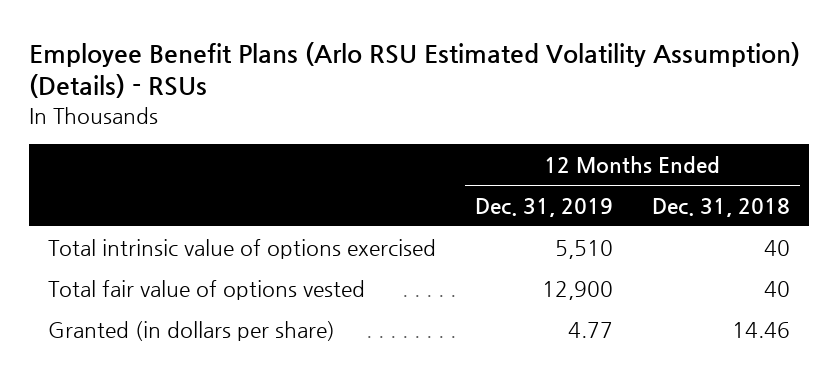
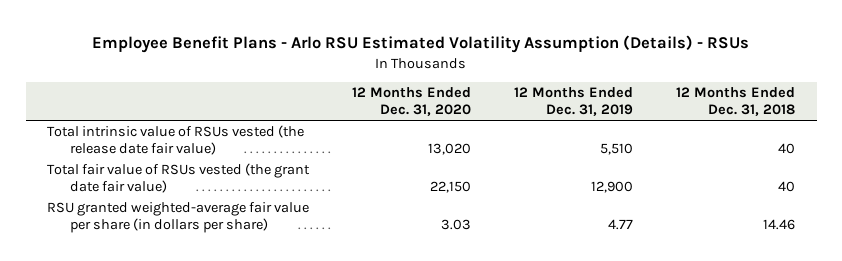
[28,41,800,99] Employee Benefit Plans (Arlo RSU Estimated Volatility Assumption) (Details) - RSUs -> [92,35,750,54] Employee Benefit Plans - Arlo RSU Estimated Volatility Assumption (Details) - RSUs
none -> [352,87,472,117] 12 Months Ended Dec. 31, 2020
[48,238,437,259] Total intrinsic value of options exercised -> [47,125,305,156] Total intrinsic value of RSUs vested (the release date fair value)
[48,279,366,300] Total fair value of options vested -> [47,163,311,194] Total fair value of RSUs vested (the grant date fair value)
[48,320,336,341] Granted (in dollars per share) -> [47,202,310,234] RSU granted weighted-average fair value per share (in dollars per share)

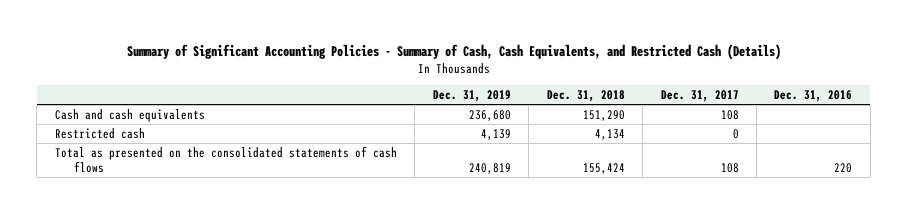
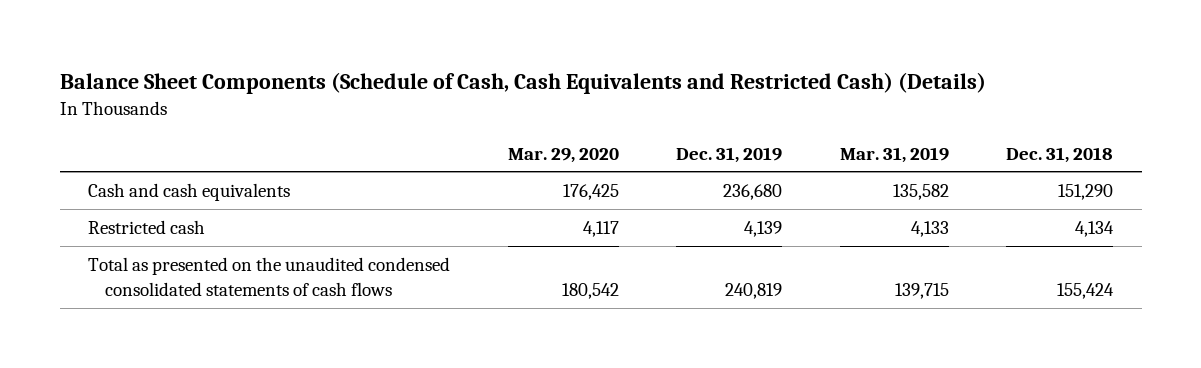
[126,44,781,61] Summary of Significant Accounting Policies - Summary of Cash, Cash Equivalents, and Restricted Cash (Details) -> [59,72,986,95] Balance Sheet Components (Schedule of Cash, Cash Equivalents and Restricted Cash) (Details)
[660,90,739,103] Dec. 31, 2017 -> none
[774,90,853,103] Dec. 31, 2016 -> none
none -> [507,147,619,163] Mar. 29, 2020
none -> [839,146,949,163] Mar. 31, 2019
[54,145,397,174] Total as presented on the consolidated statements of cash flows -> [88,256,451,296] Total as presented on the unaudited condensed consolidated statements of cash flows

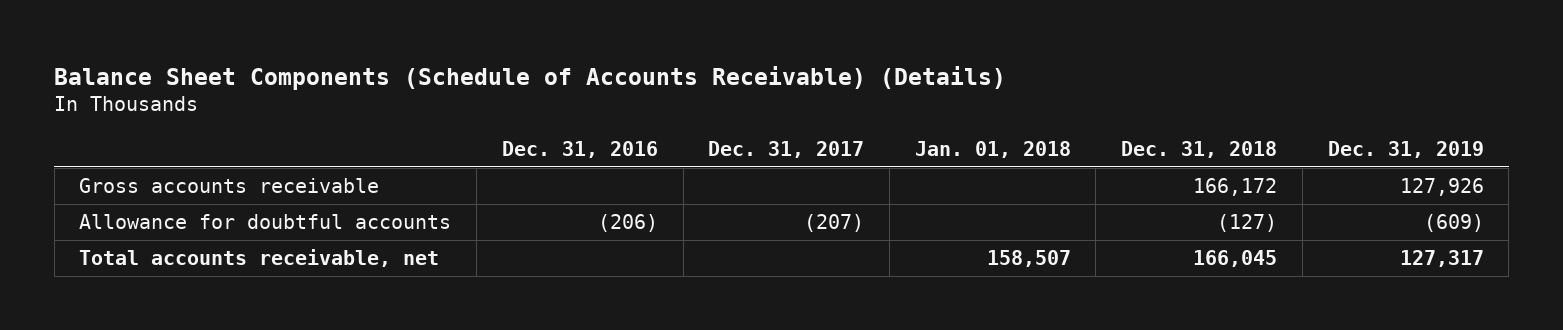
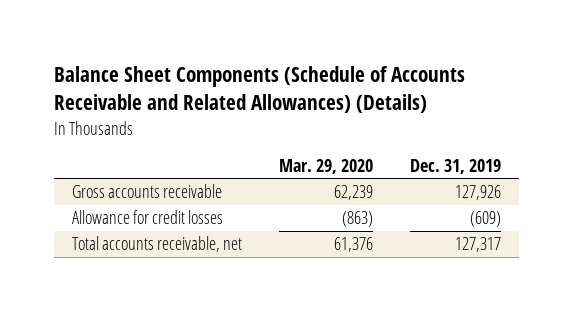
[54,65,1007,90] Balance Sheet Components (Schedule of Accounts Receivable) (Details) -> [54,66,466,114] Balance Sheet Components (Schedule of Accounts Receivable and Related Allowances) (Details)
[501,140,658,158] Dec. 31, 2016 -> none
[708,140,865,158] Dec. 31, 2017 -> none
[914,140,1071,158] Jan. 01, 2018 -> none
[1121,140,1278,158] Dec. 31, 2018 -> none
none -> [278,158,373,174] Mar. 29, 2020
[79,214,452,230] Allowance for doubtful accounts -> [72,210,224,225] Allowance for credit losses

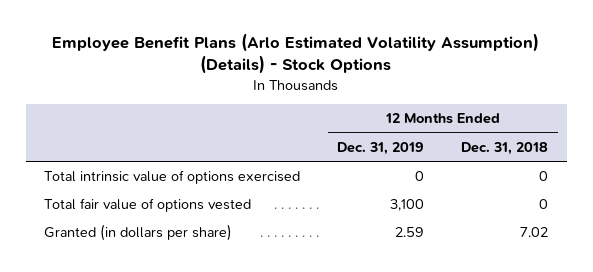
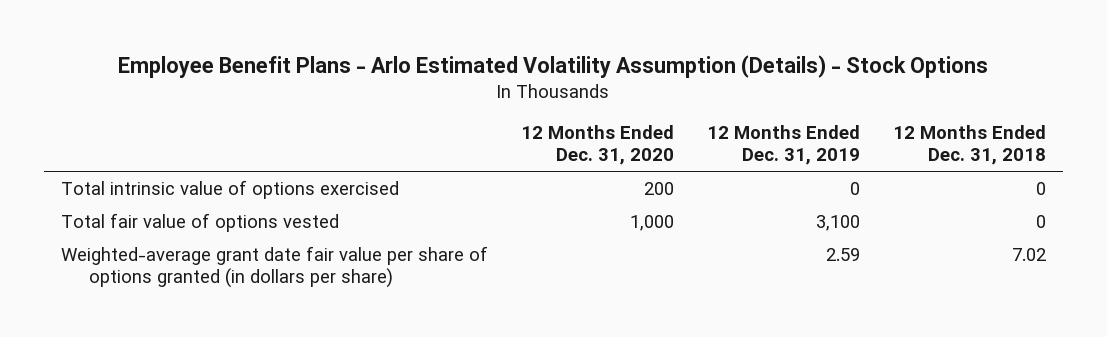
[52,33,540,75] Employee Benefit Plans (Arlo Estimated Volatility Assumption) (Details) - Stock Options -> [118,54,989,78] Employee Benefit Plans - Arlo Estimated Volatility Assumption (Details) - Stock Options
none -> [520,125,674,166] 12 Months Ended Dec. 31, 2020
[44,224,233,242] Granted (in dollars per share) -> [60,245,488,288] Weighted-average grant date fair value per share of options granted (in dollars per share)

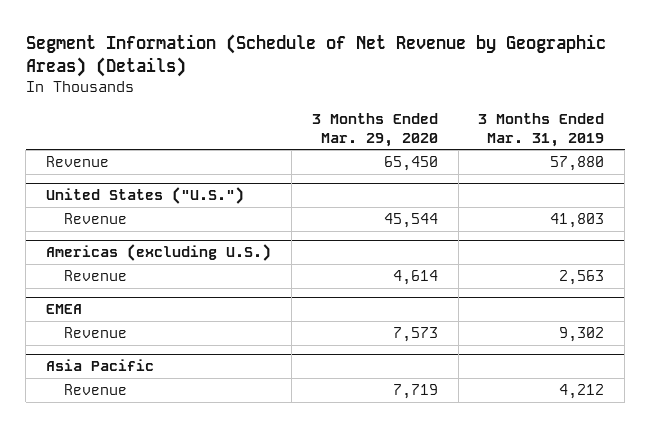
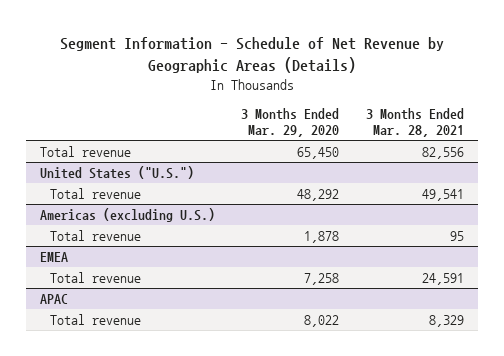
[25,33,606,78] Segment Information (Schedule of Net Revenue by Geographic Areas) (Details) -> [59,37,444,74] Segment Information - Schedule of Net Revenue by Geographic Areas (Details)
[478,113,605,147] 3 Months Ended Mar. 31, 2019 -> none
none -> [366,108,465,138] 3 Months Ended Mar. 28, 2021
[46,156,110,168] Revenue -> [39,145,131,157] Total revenue
[63,213,127,225] Revenue -> [49,187,141,199] Total revenue
[383,213,438,229] 45,544 -> [297,188,340,201] 48,292
[63,270,127,282] Revenue -> [49,229,141,241] Total revenue
[392,270,438,286] 4,614 -> [304,230,340,243] 1,878
[63,327,127,339] Revenue -> [49,271,141,283] Total revenue
[392,327,438,343] 7,573 -> [304,272,340,285] 7,258
[46,359,155,372] Asia Pacific -> [39,293,68,304] APAC
[63,384,127,396] Revenue -> [49,313,141,325] Total revenue
[392,384,438,400] 7,719 -> [304,314,340,327] 8,022

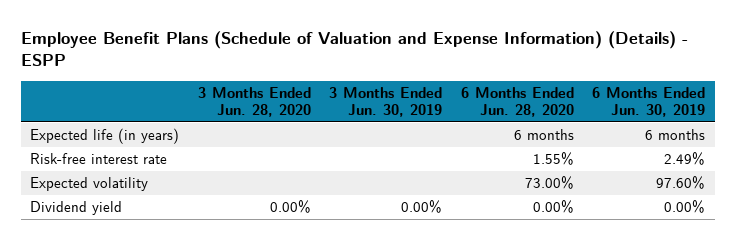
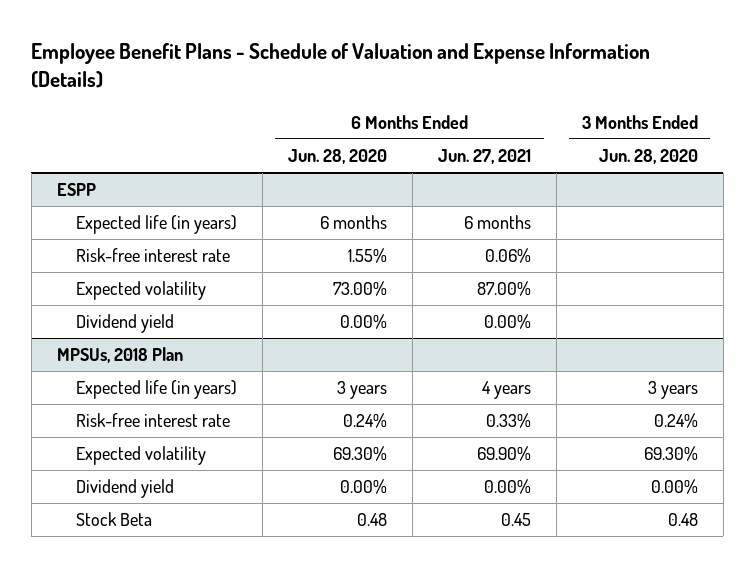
[21,30,689,67] Employee Benefit Plans (Schedule of Valuation and Expense Information) (Details) - ESPP -> [31,43,651,89] Employee Benefit Plans - Schedule of Valuation and Expense Information (Details)
[329,86,443,117] 3 Months Ended Jun. 30, 2019 -> none
[592,86,706,117] 6 Months Ended Jun. 30, 2019 -> none
none -> [437,149,531,165] Jun. 27, 2021
none -> [56,183,96,197] ESPP
none -> [76,314,175,334] Dividend yield
none -> [56,347,183,364] MPSUs, 2018 Plan
none -> [76,380,238,400] Expected life (in years)
none -> [76,413,231,428] Risk-free interest rate
none -> [76,446,207,466] Expected volatility
none -> [76,512,153,527] Stock Beta

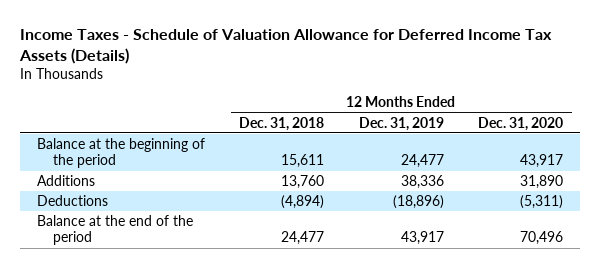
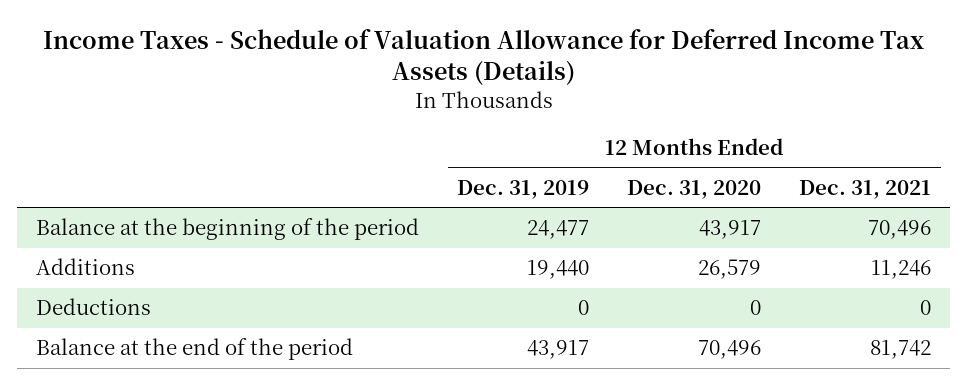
[239,116,325,131] Dec. 31, 2018 -> none
none -> [799,179,932,199] Dec. 31, 2021
[400,174,444,189] 38,336 -> [527,260,590,280] 19,440
[520,174,564,189] 31,890 -> [698,259,762,280] 26,579
[392,194,444,209] (18,896) -> [578,300,590,316] 0
[520,194,564,209] (5,311) -> [750,300,762,316] 0

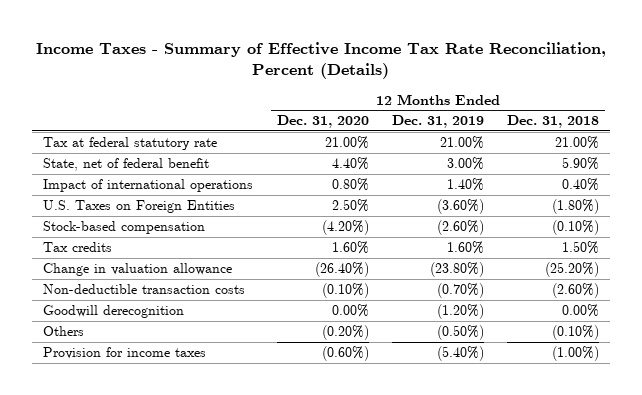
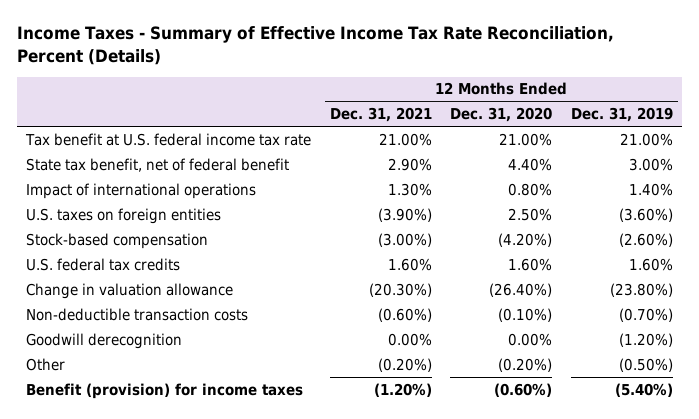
[506,115,599,129] Dec. 31, 2018 -> none
none -> [329,107,432,123] Dec. 31, 2021
[43,137,218,151] Tax at federal statutory rate -> [24,132,311,146] Tax benefit at U.S. federal income tax rate
[43,158,210,172] State, net of federal benefit -> [25,157,289,172] State tax benefit, net of federal benefit
[43,200,236,214] U.S. Taxes on Foreign Entities -> [25,207,221,224] U.S. taxes on foreign entities
[43,242,113,253] Tax credits -> [25,257,180,271] U.S. federal tax credits
[43,326,85,337] Others -> [25,357,65,371] Other
[43,347,207,360] Provision for income taxes -> [25,382,303,399] Benefit (provision) for income taxes

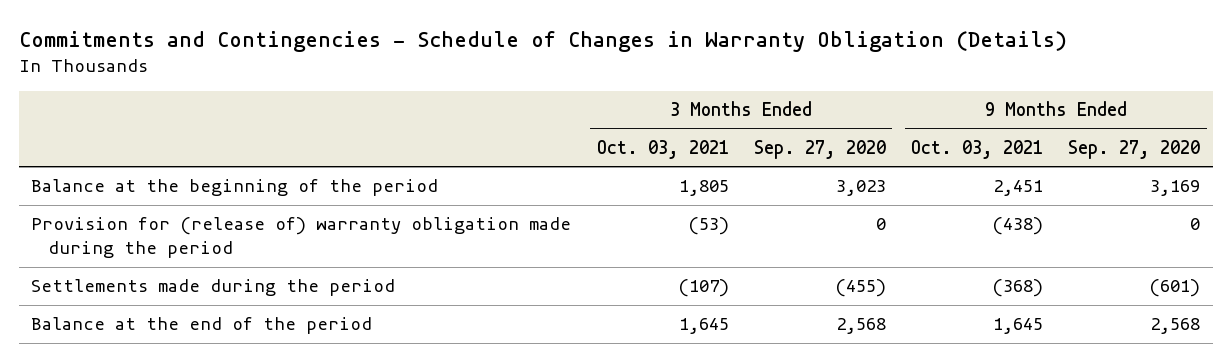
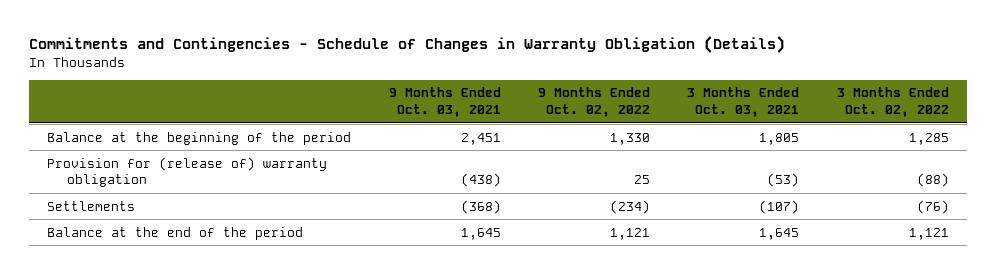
[753,139,886,159] Sep. 27, 2020 -> none
[1068,139,1201,159] Sep. 27, 2020 -> none
none -> [538,87,651,118] 9 Months Ended Oct. 02, 2022
none -> [836,87,949,118] 3 Months Ended Oct. 02, 2022
[31,217,572,259] Provision for (release of) warranty obligation made during the period -> [47,156,328,188] Provision for (release of) warranty obligation
[31,279,396,297] Settlements made during the period -> [47,200,136,211] Settlements

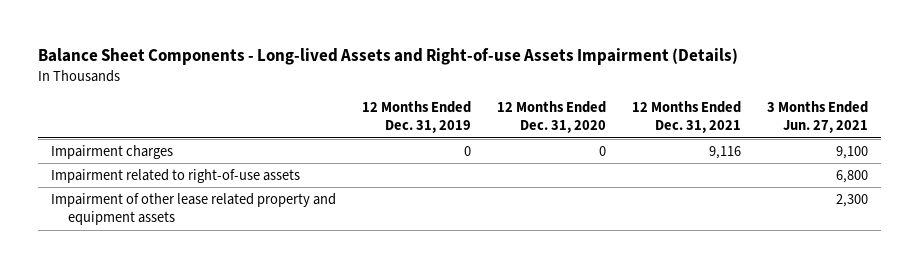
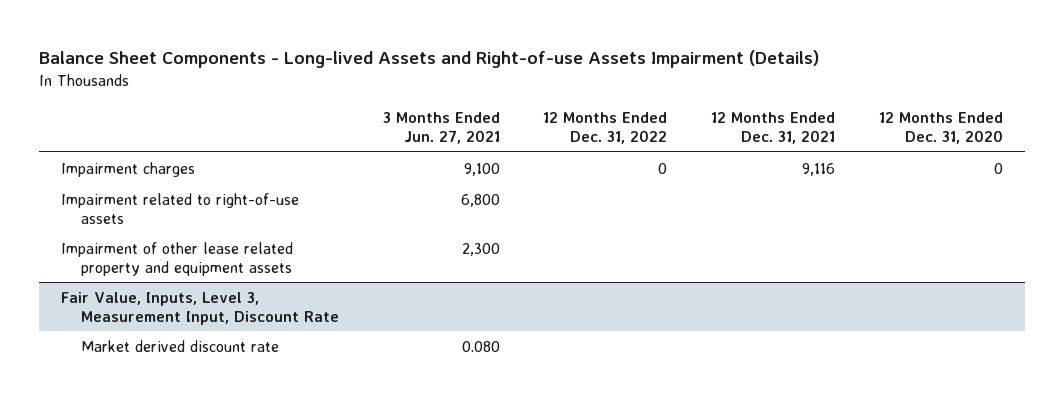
[361,101,471,134] 12 Months Ended Dec. 31, 2019 -> none
none -> [543,112,668,144] 12 Months Ended Dec. 31, 2022
none -> [61,291,339,325] Fair Value, Inputs, Level 3, Measurement Input, Discount Rate
none -> [80,339,279,352] Market derived discount rate

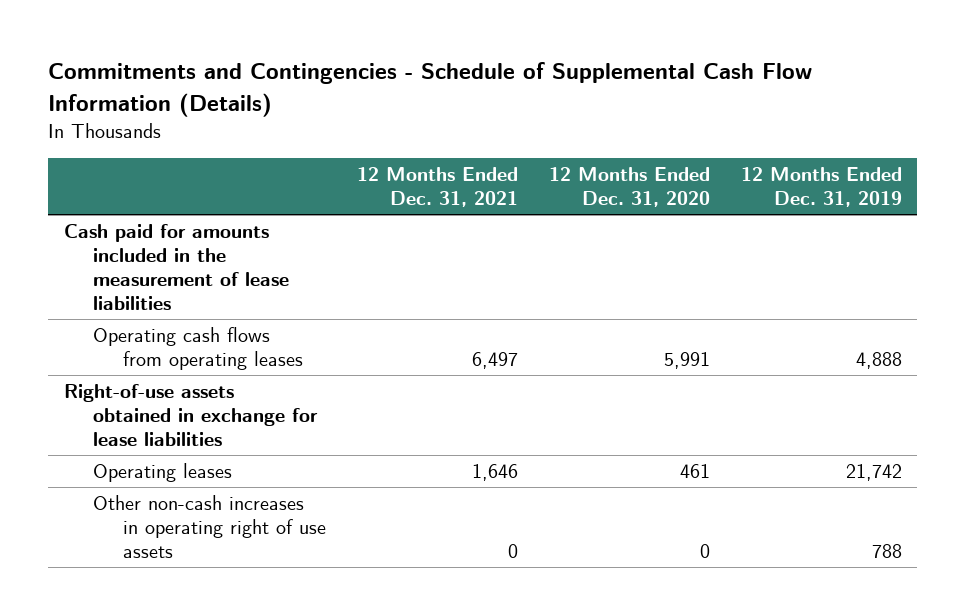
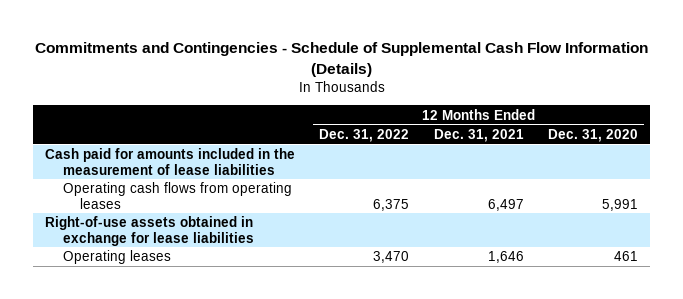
[740,166,902,207] 12 Months Ended Dec. 31, 2019 -> none
none -> [319,128,410,142] Dec. 31, 2022
[93,495,326,559] Other non-cash increases in operating right of use assets -> none

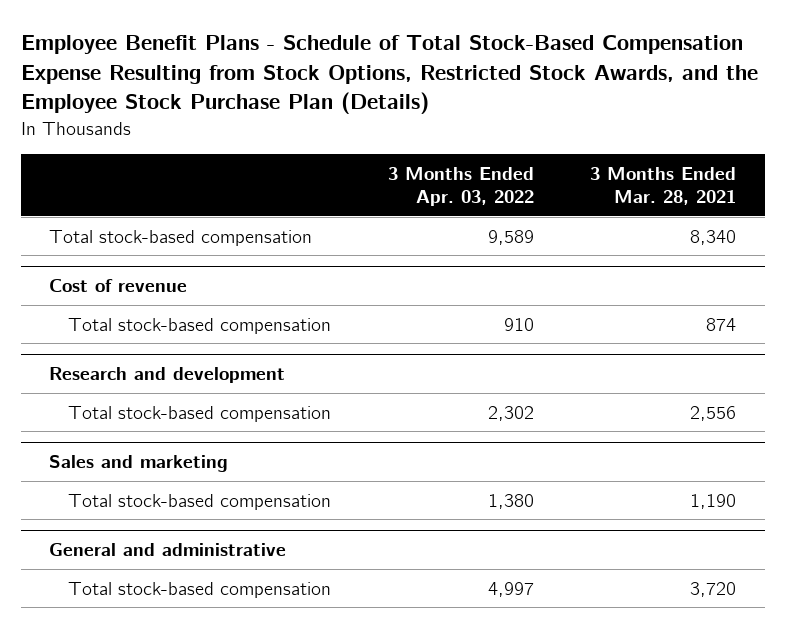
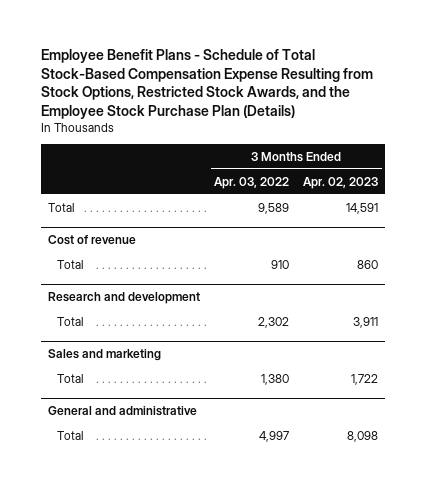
[590,167,737,206] 3 Months Ended Mar. 28, 2021 -> none
none -> [303,176,379,189] Apr. 02, 2023
[48,229,312,246] Total stock-based compensation -> [48,202,75,212] Total
[68,317,332,334] Total stock-based compensation -> [57,259,84,269] Total
[68,405,332,422] Total stock-based compensation -> [57,316,84,326] Total
[68,493,332,510] Total stock-based compensation -> [57,373,84,383] Total
[68,581,332,598] Total stock-based compensation -> [57,430,84,440] Total

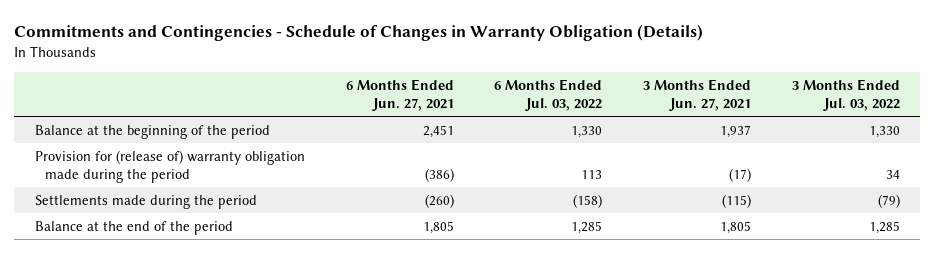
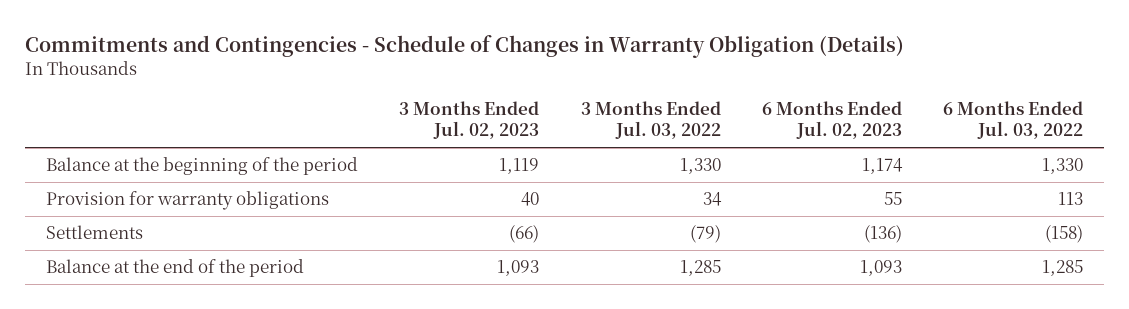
[345,78,454,112] 6 Months Ended Jun. 27, 2021 -> none
[643,78,752,112] 3 Months Ended Jun. 27, 2021 -> none
none -> [399,101,540,140] 3 Months Ended Jul. 02, 2023
none -> [761,101,902,140] 6 Months Ended Jul. 02, 2023
[34,149,305,184] Provision for (release of) warranty obligation made during the period -> [45,191,329,211] Provision for warranty obligations
[34,194,257,209] Settlements made during the period -> [45,225,143,240] Settlements

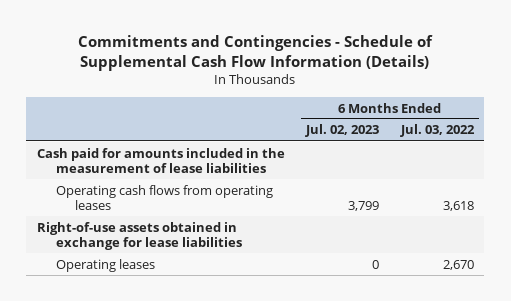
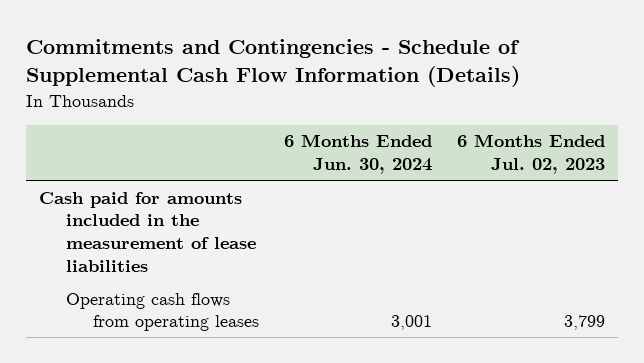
[399,124,475,138] Jul. 03, 2022 -> none
none -> [284,134,433,175] 6 Months Ended Jun. 30, 2024
[37,221,242,250] Right-of-use assets obtained in exchange for lease liabilities -> none
[55,258,155,272] Operating leases -> none

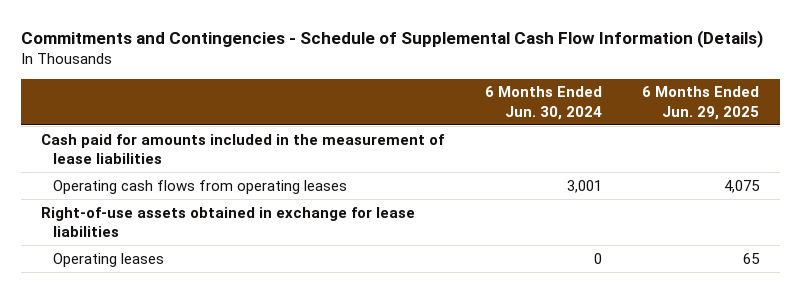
[457,134,606,175] 6 Months Ended Jul. 02, 2023 -> none
none -> [642,86,760,120] 6 Months Ended Jun. 29, 2025
none -> [41,206,416,238] Right-of-use assets obtained in exchange for lease liabilities
none -> [52,252,164,267] Operating leases

